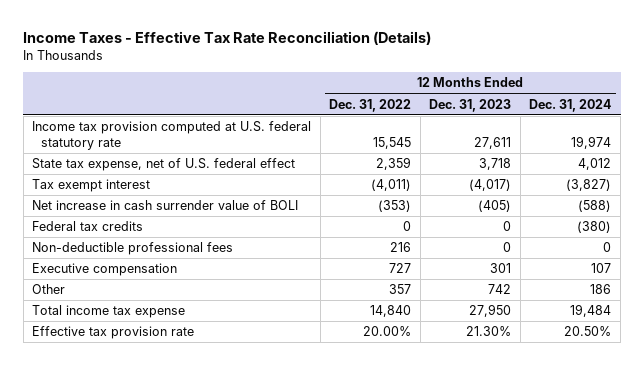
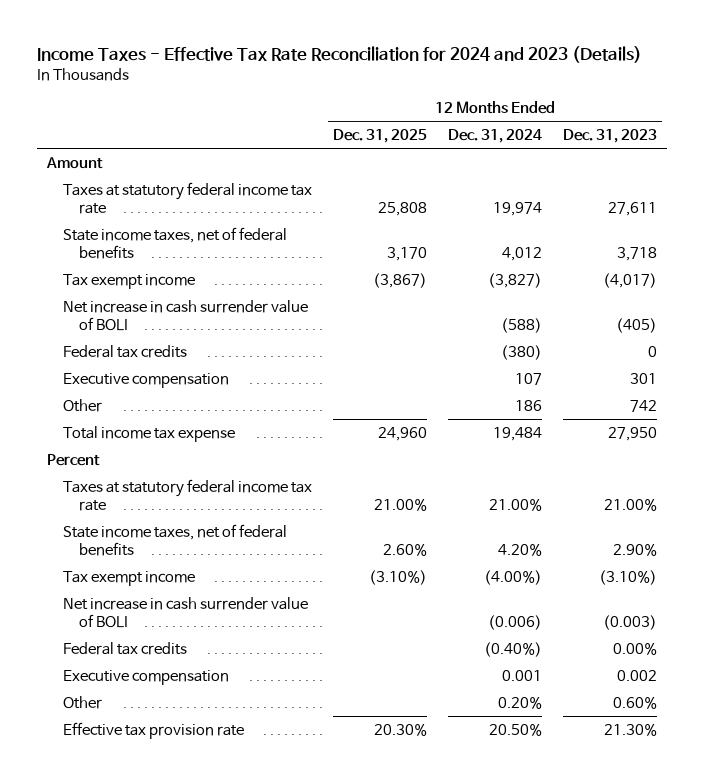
[23,30,432,45] Income Taxes - Effective Tax Rate Reconciliation (Details) -> [36,45,642,63] Income Taxes - Effective Tax Rate Reconciliation for 2024 and 2023 (Details)
[329,98,412,112] Dec. 31, 2022 -> none
none -> [333,129,428,144] Dec. 31, 2025
none -> [46,156,104,169] Amount
[32,121,312,151] Income tax provision computed at U.S. federal statutory rate -> [63,181,313,215] Taxes at statutory federal income tax rate
[32,158,296,172] State tax expense, net of U.S. federal effect -> [63,226,288,260] State income taxes, net of federal benefits
[32,179,151,193] Tax exempt interest -> [63,273,196,289] Tax exempt income
[32,242,234,256] Non-deductible professional fees -> none
none -> [47,453,101,466] Percent
none -> [63,478,313,512] Taxes at statutory federal income tax rate
none -> [63,523,288,557] State income taxes, net of federal benefits
none -> [63,570,196,586] Tax exempt income
none -> [63,596,309,629] Net increase in cash surrender value of BOLI
none -> [63,641,188,655] Federal tax credits
none -> [63,669,230,685] Executive compensation
none -> [63,695,103,709] Other

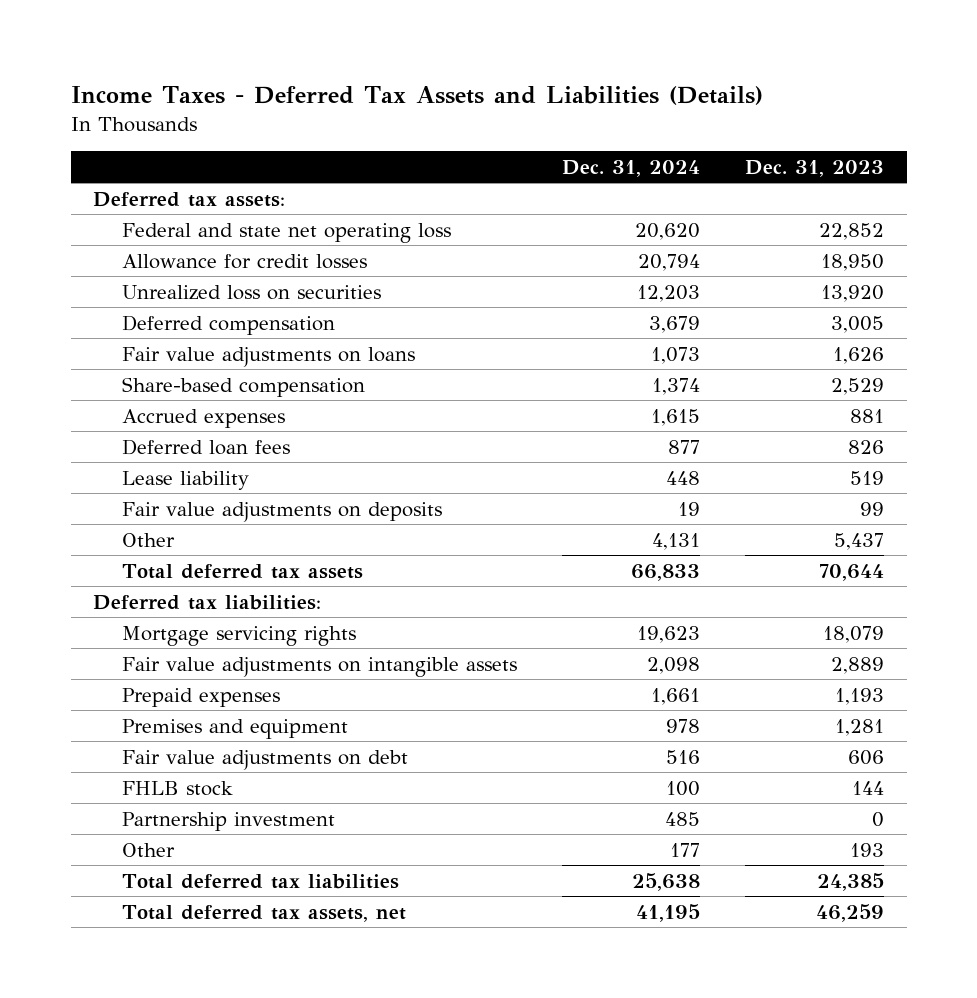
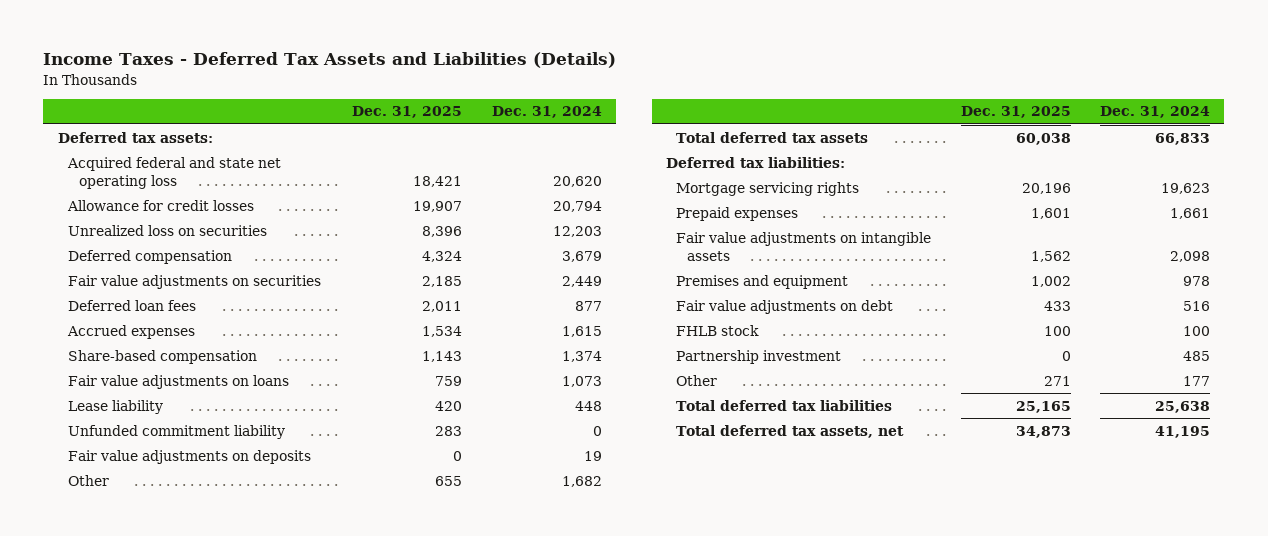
[745,159,885,177] Dec. 31, 2023 -> none
none -> [352,106,463,119] Dec. 31, 2025
[121,222,451,243] Federal and state net operating loss -> [67,156,282,189] Acquired federal and state net operating loss
none -> [68,274,322,289] Fair value adjustments on securities
[121,408,285,428] Accrued expenses -> [67,324,196,339] Accrued expenses
[121,376,365,397] Share-based compensation -> [68,349,258,364] Share-based compensation
[121,346,415,367] Fair value adjustments on loans -> [68,374,290,389] Fair value adjustments on loans
none -> [68,424,286,439] Unfunded commitment liability
[652,532,701,550] 4,131 -> [561,475,602,487] 1,682
[121,656,517,677] Fair value adjustments on intangible assets -> [676,231,932,261] Fair value adjustments on intangible assets

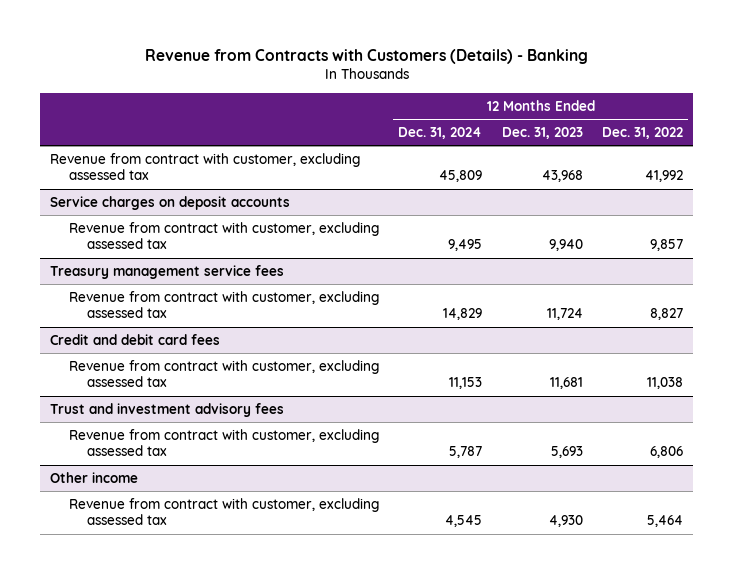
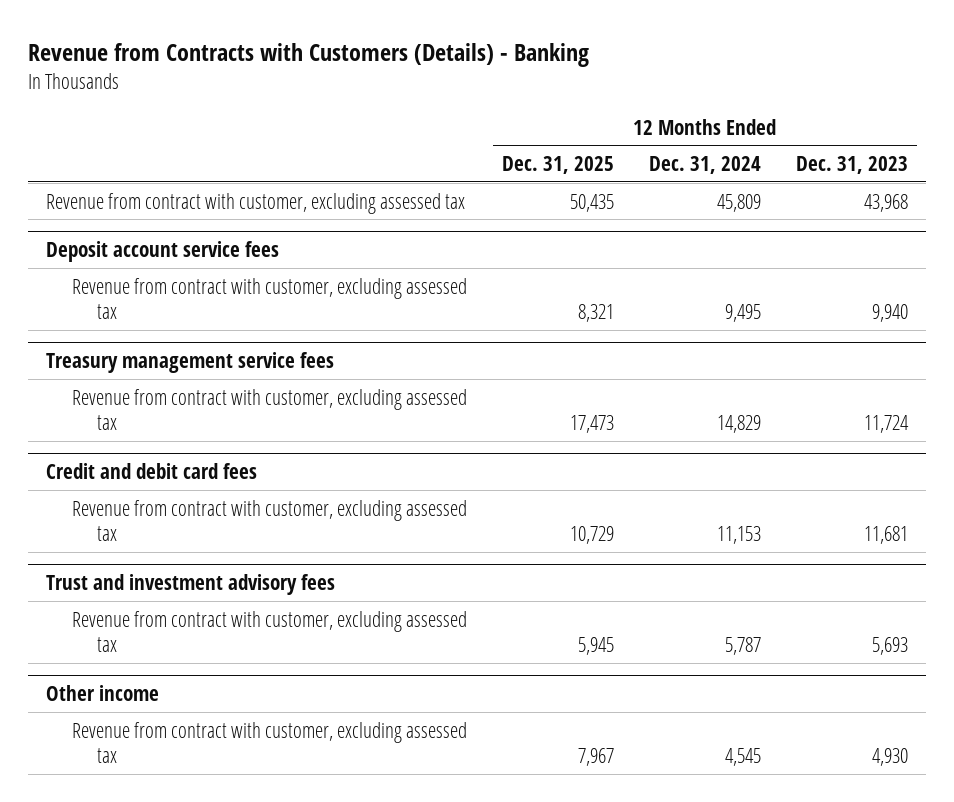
[602,127,684,140] Dec. 31, 2022 -> none
none -> [501,156,614,175] Dec. 31, 2025
[50,195,291,210] Service charges on deposit accounts -> [46,241,280,263] Deposit account service fees

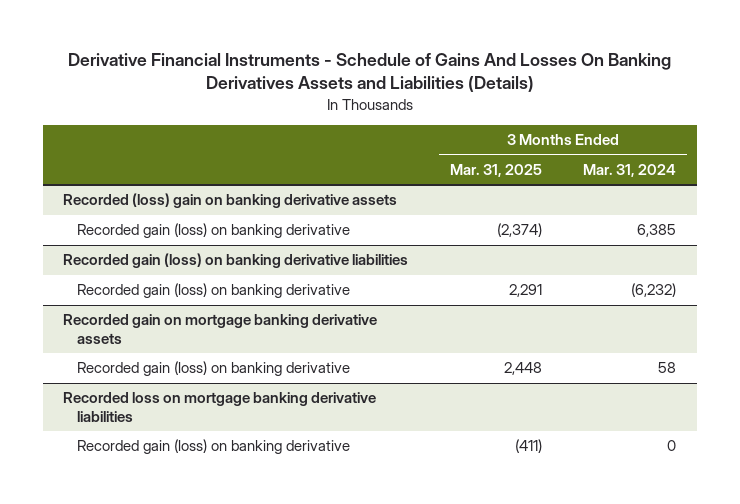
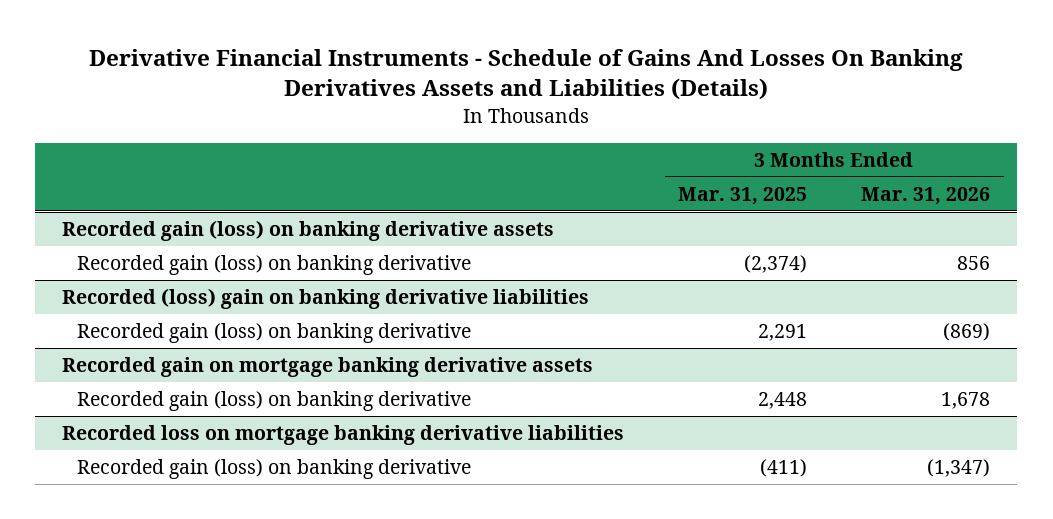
[583,163,677,177] Mar. 31, 2024 -> none
none -> [861,186,991,205] Mar. 31, 2026
[63,193,398,209] Recorded (loss) gain on banking derivative assets -> [62,220,555,242] Recorded gain (loss) on banking derivative assets
[63,253,409,269] Recorded gain (loss) on banking derivative liabilities -> [62,288,590,310] Recorded (loss) gain on banking derivative liabilities

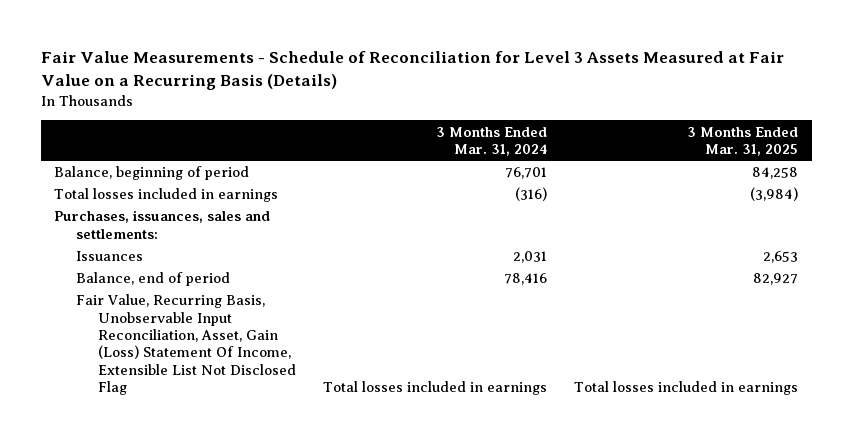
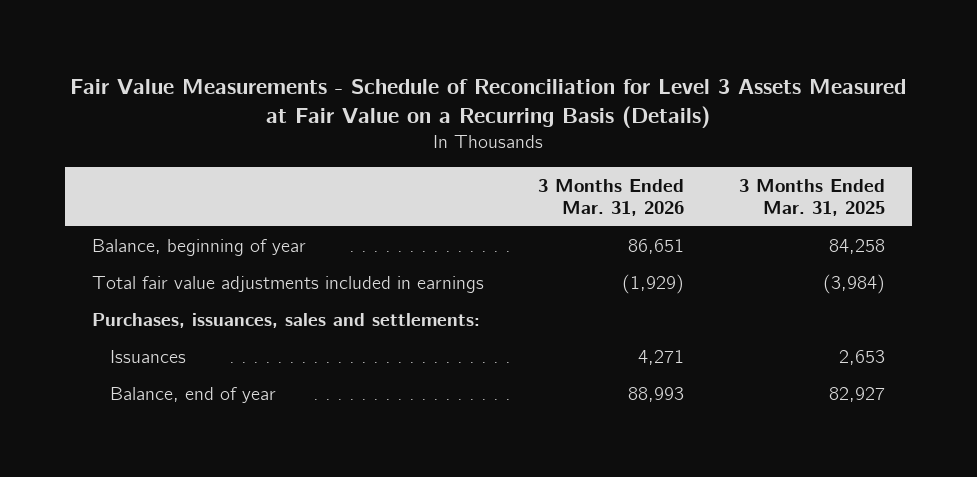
[435,126,547,157] 3 Months Ended Mar. 31, 2024 -> none
none -> [538,178,685,216] 3 Months Ended Mar. 31, 2026
[54,166,250,181] Balance, beginning of period -> [92,238,307,256] Balance, beginning of year
[54,188,279,203] Total losses included in earnings -> [92,275,485,293] Total fair value adjustments included in earnings
[75,294,296,396] Fair Value, Recurring Basis, Unobservable Input Reconciliation, Asset, Gain (Loss) Statement Of Income, Extensible List Not Disclosed Flag -> none
[75,272,230,287] Balance, end of period -> [110,386,277,403] Balance, end of year

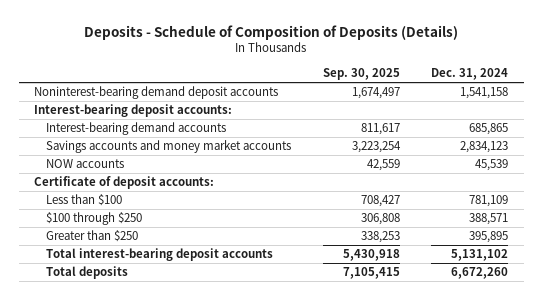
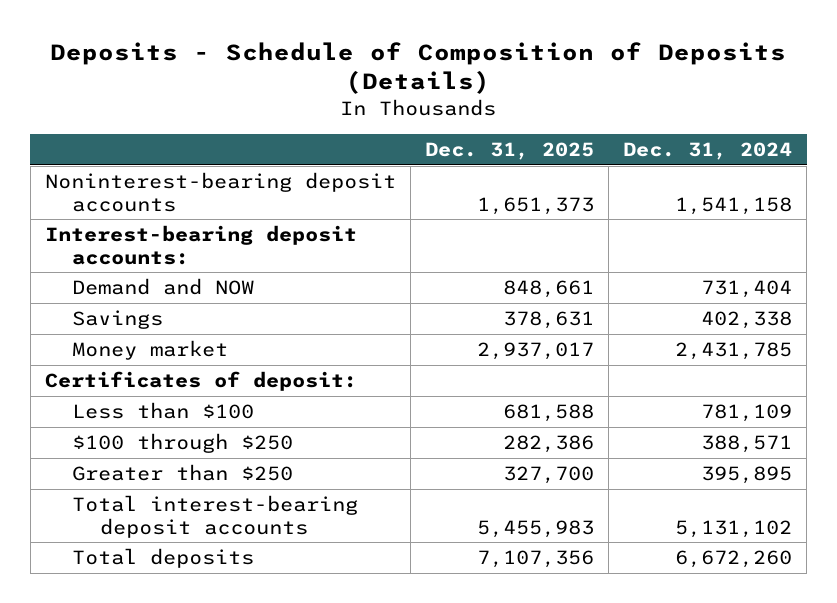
[322,68,400,81] Sep. 30, 2025 -> none
none -> [424,142,594,161] Dec. 31, 2025
[34,86,279,100] Noninterest-bearing demand deposit accounts -> [44,172,396,212] Noninterest-bearing deposit accounts
[46,122,227,136] Interest-bearing demand accounts -> none
[46,140,292,154] Savings accounts and money market accounts -> none
[46,159,125,169] NOW accounts -> none
none -> [72,278,255,296] Demand and NOW
none -> [72,310,164,330] Savings
none -> [72,340,229,361] Money market
[34,176,215,190] Certificate of deposit accounts: -> [44,371,357,392] Certificates of deposit:

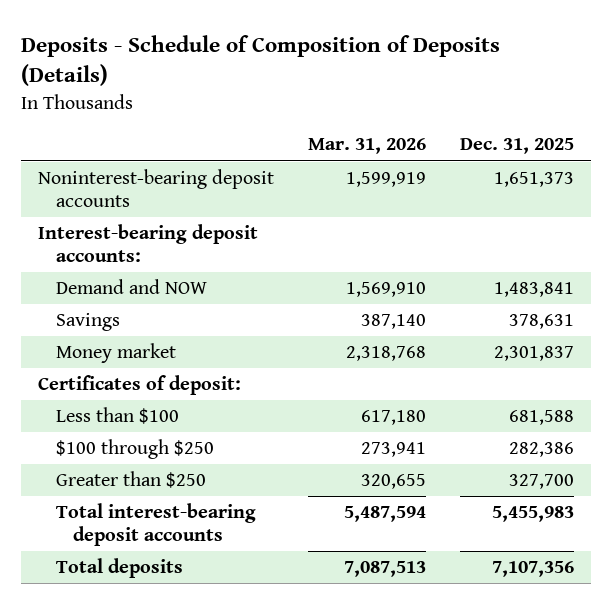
[622,142,792,161] Dec. 31, 2024 -> none
none -> [307,138,426,155] Mar. 31, 2026
[502,280,594,299] 848,661 -> [493,282,574,298] 1,483,841
[476,342,594,361] 2,937,017 -> [493,346,574,362] 2,301,837

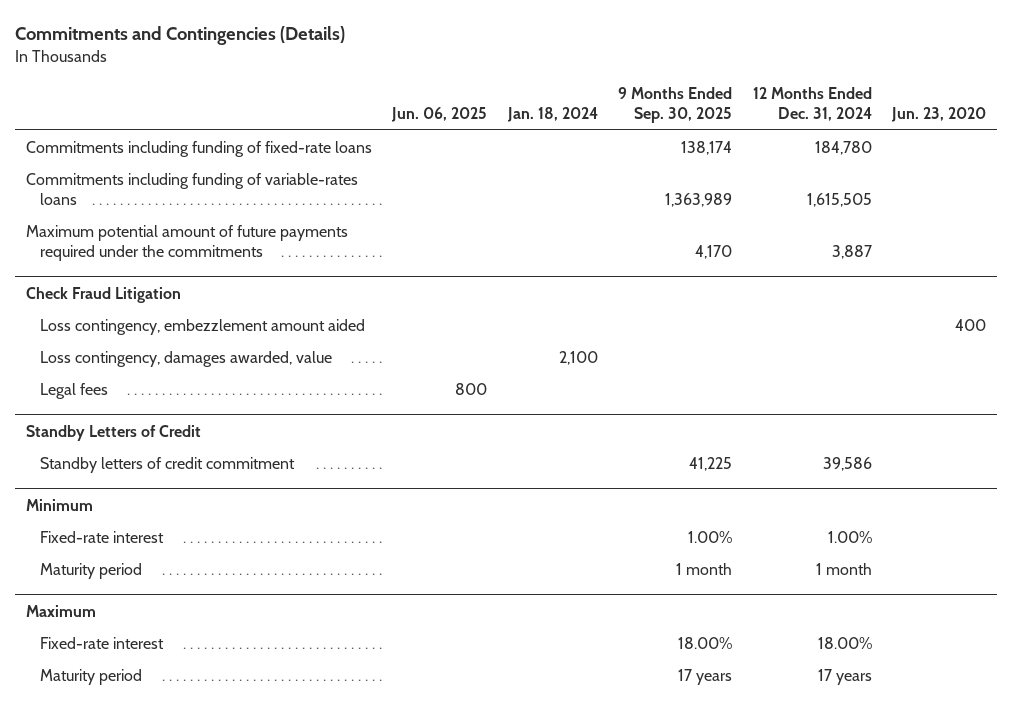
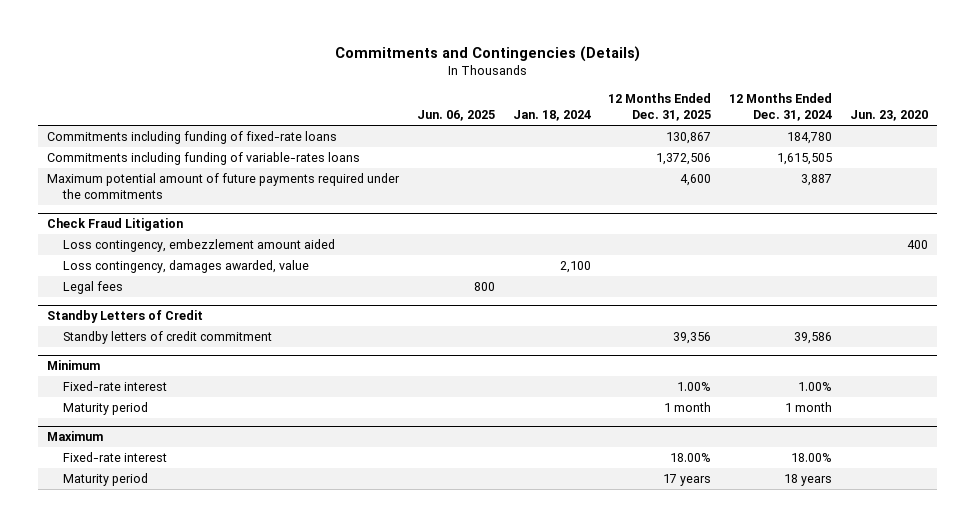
[618,87,733,124] 9 Months Ended Sep. 30, 2025 -> none
none -> [608,92,712,122] 12 Months Ended Dec. 31, 2025
[817,668,872,685] 17 years -> [784,474,833,487] 18 years

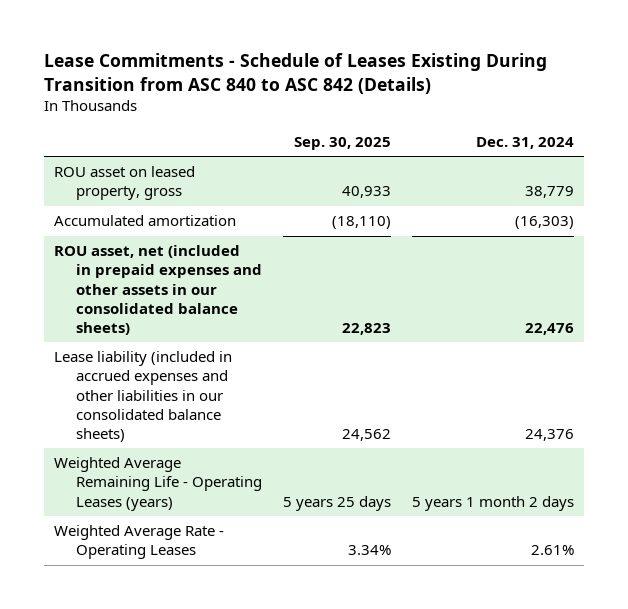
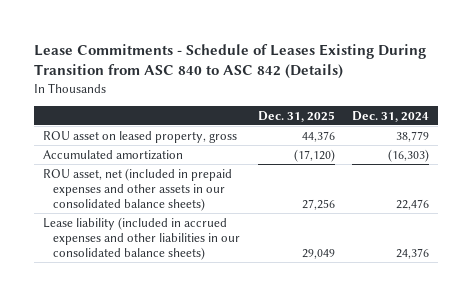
[293,136,391,150] Sep. 30, 2025 -> none
none -> [257,110,335,122] Dec. 31, 2025
[53,457,263,511] Weighted Average Remaining Life - Operating Leases (years) -> none
[53,525,224,560] Weighted Average Rate - Operating Leases -> none

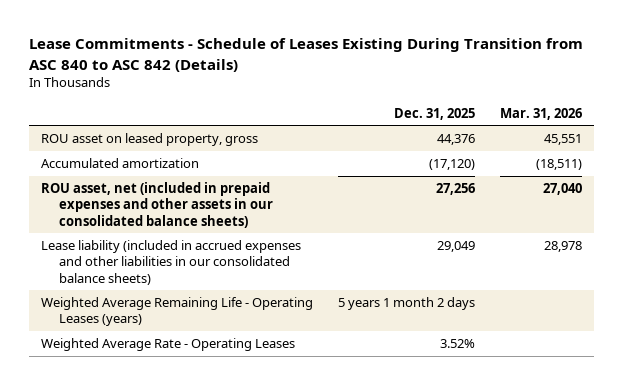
[352,110,430,122] Dec. 31, 2024 -> none
none -> [499,107,582,120] Mar. 31, 2026
none -> [41,297,314,327] Weighted Average Remaining Life - Operating Leases (years)
none -> [41,338,296,352] Weighted Average Rate - Operating Leases

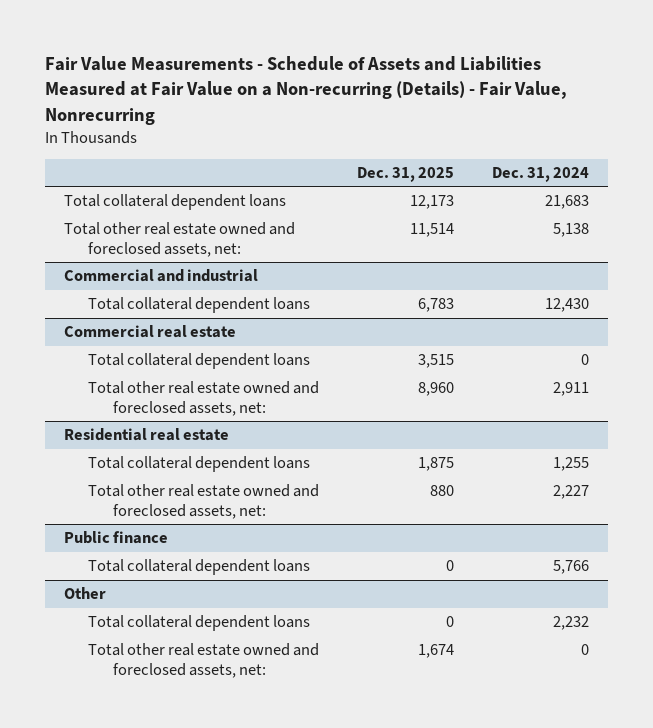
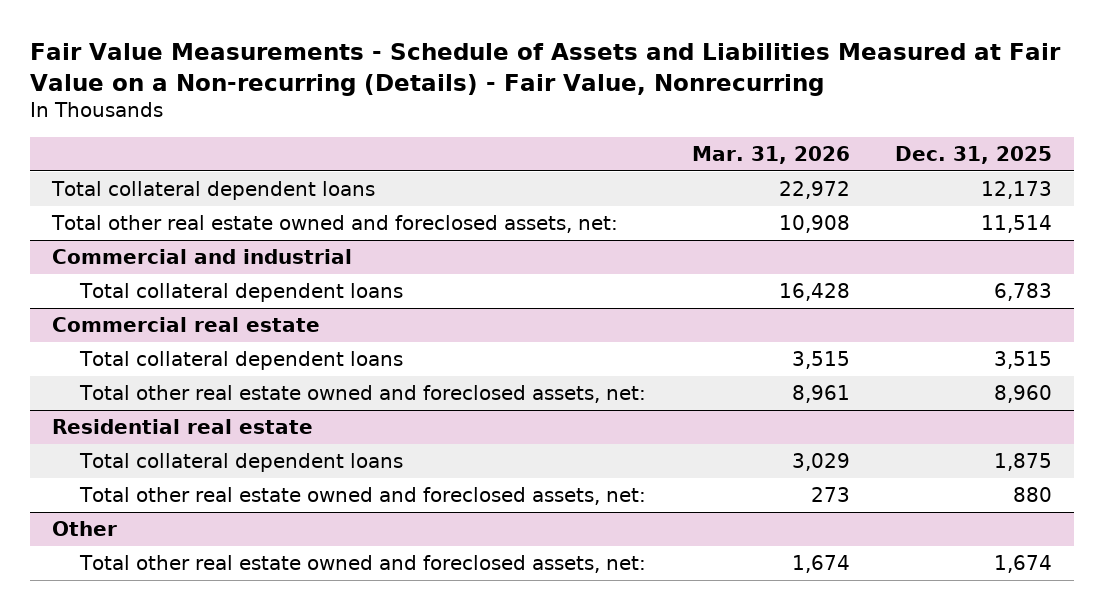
[492,166,590,182] Dec. 31, 2024 -> none
none -> [691,146,850,165] Mar. 31, 2026
[63,531,168,545] Public finance -> none
[88,559,311,576] Total collateral dependent loans -> none
[88,615,311,632] Total collateral dependent loans -> none

